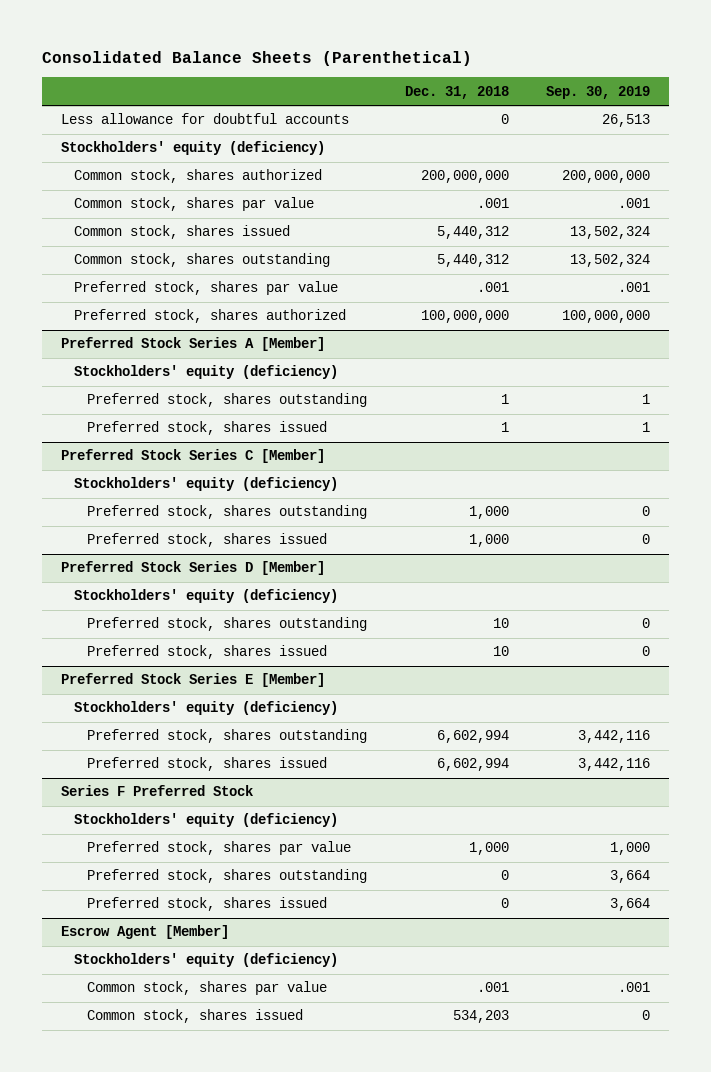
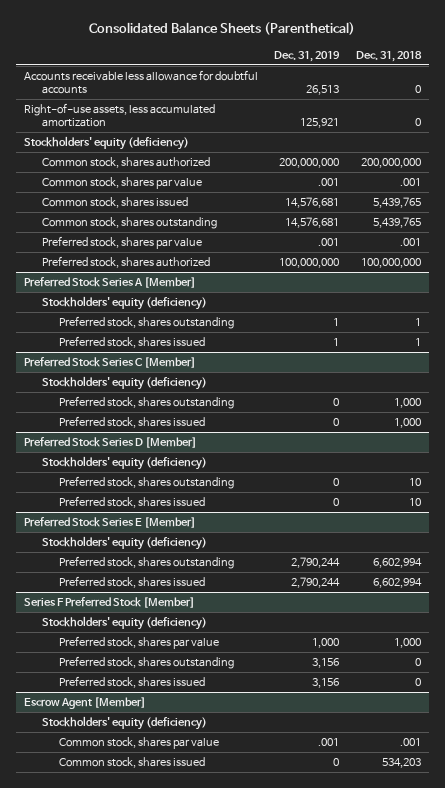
[546,85,651,99] Sep. 30, 2019 -> none
none -> [274,50,341,62] Dec. 31, 2019
[60,113,349,125] Less allowance for doubtful accounts -> [24,70,259,95] Accounts receivable less allowance for doubtful accounts
none -> [24,103,216,128] Right-of-use assets, less accumulated amortization
[436,226,509,240] 5,440,312 -> [372,197,421,209] 5,439,765
[436,254,509,268] 5,440,312 -> [372,217,421,229] 5,439,765
[60,785,253,797] Series F Preferred Stock -> [24,597,196,609] Series F Preferred Stock [Member]

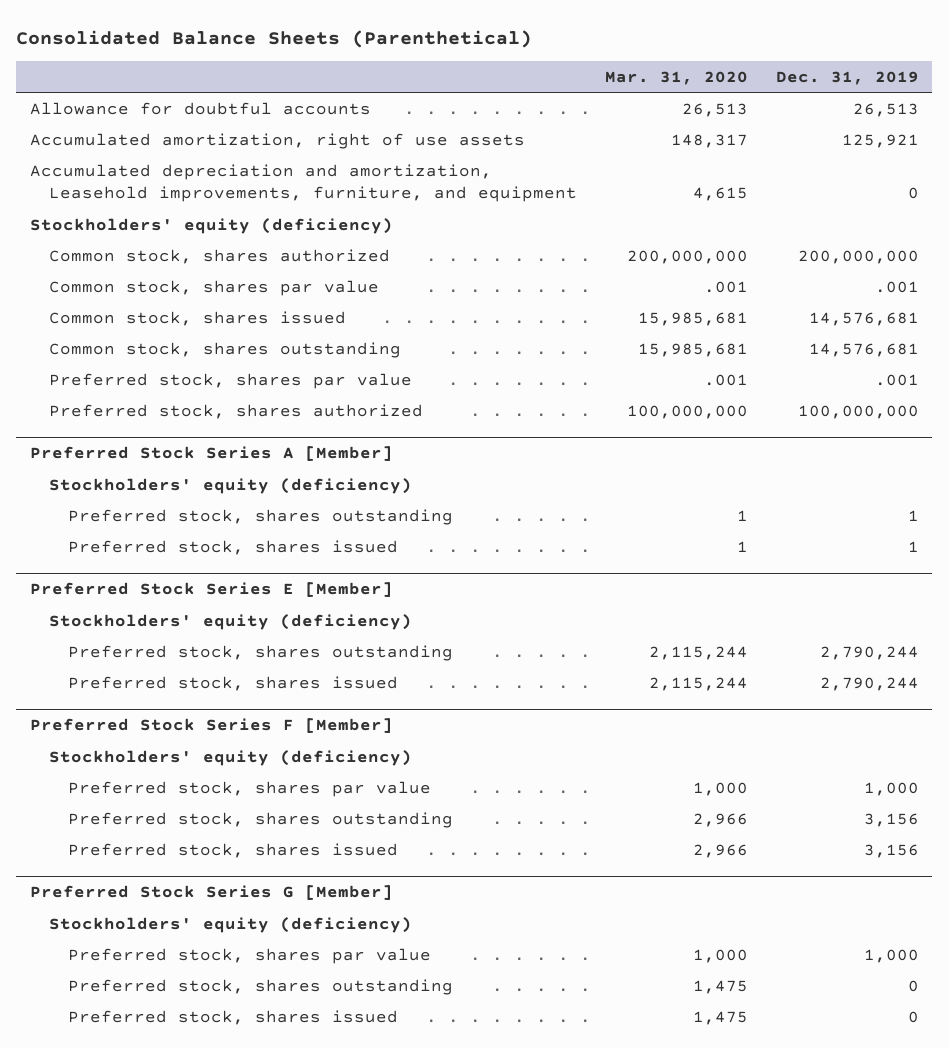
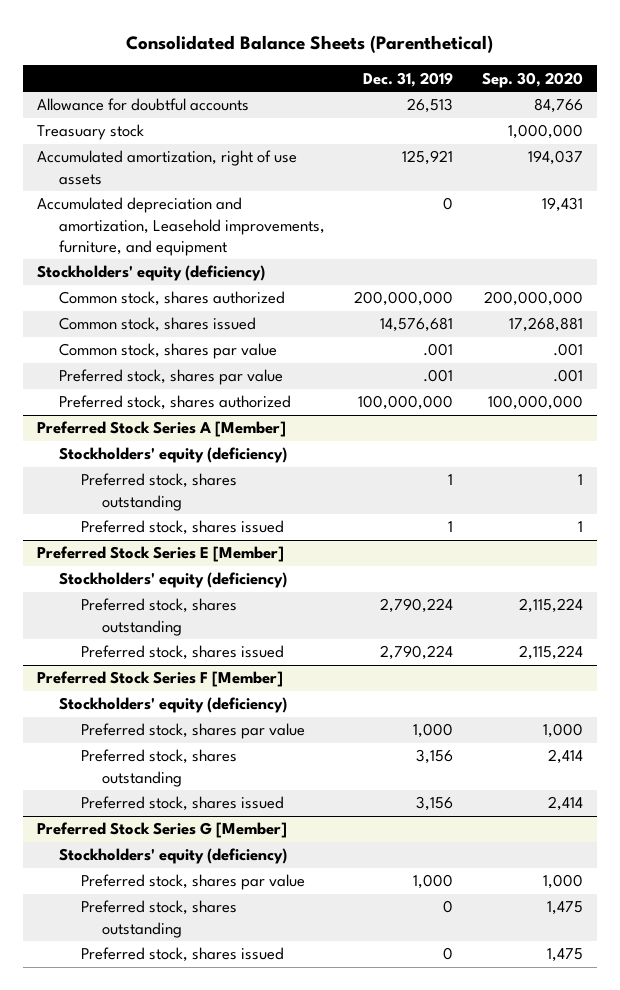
[604,70,748,85] Mar. 31, 2020 -> none
none -> [481,71,583,88] Sep. 30, 2020
none -> [37,124,145,141] Treasuary stock
[49,341,402,358] Common stock, shares outstanding -> none
[49,279,380,296] Common stock, shares par value -> [58,343,277,360] Common stock, shares par value
[819,645,919,660] 2,790,244 -> [379,598,453,614] 2,790,224
[819,676,919,691] 2,790,244 -> [379,645,453,661] 2,790,224

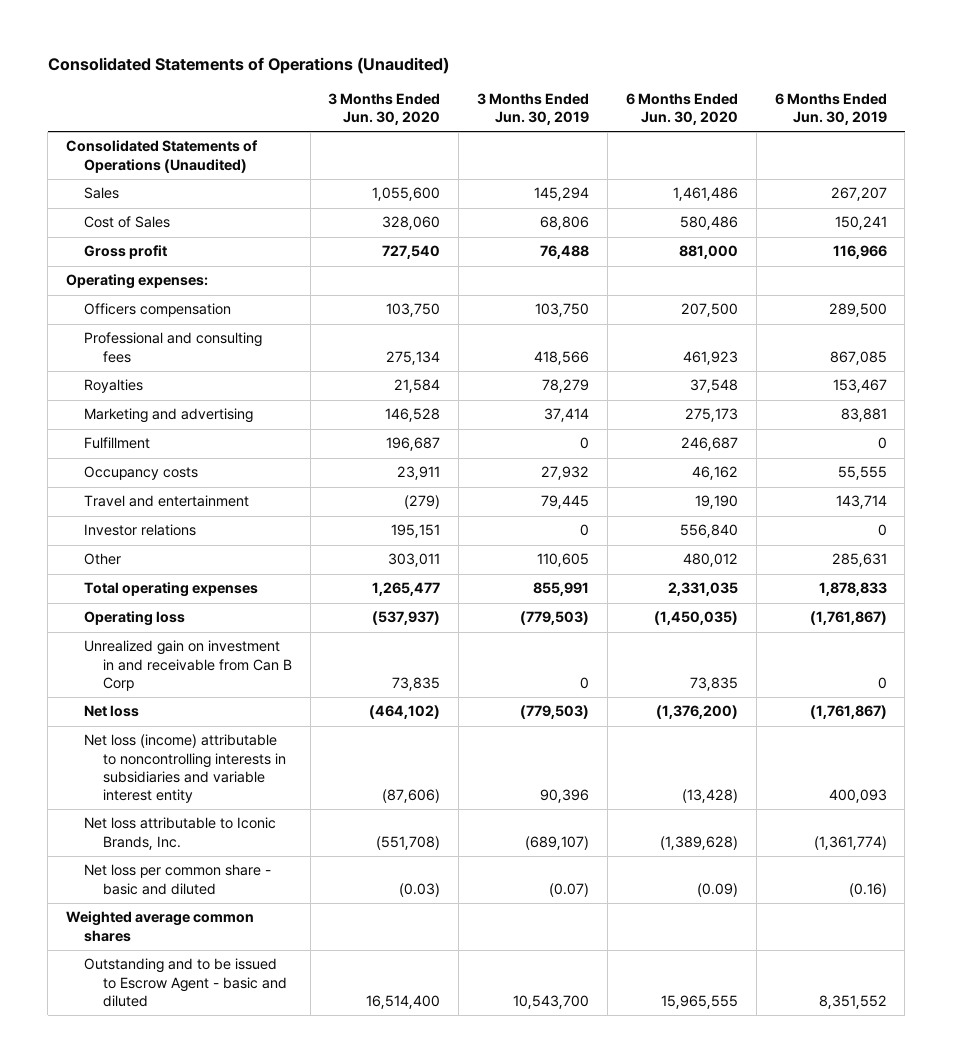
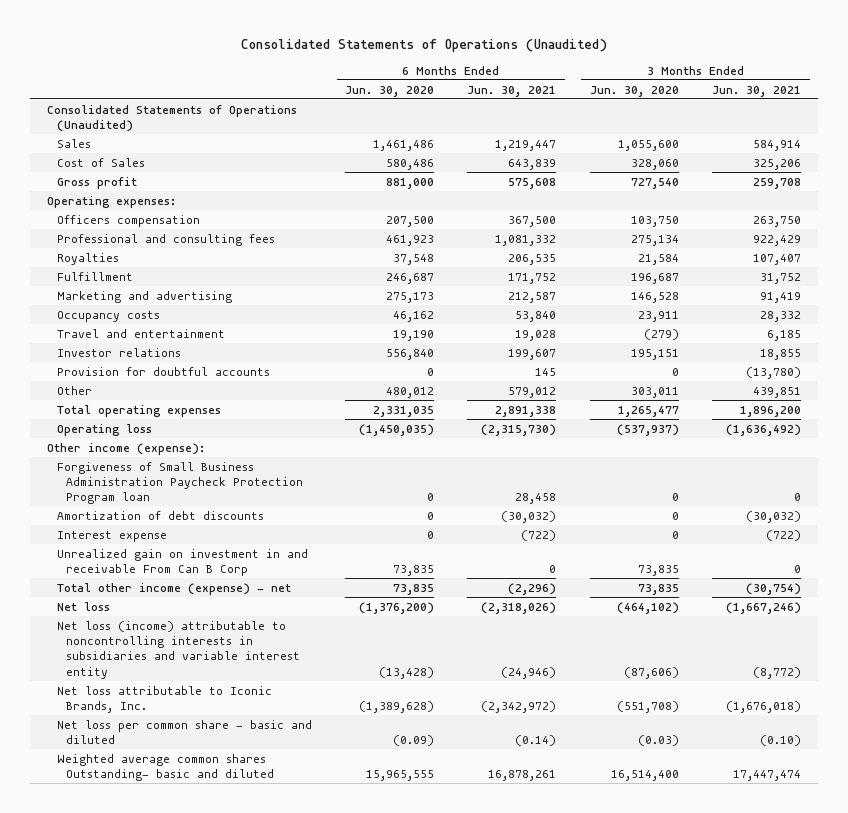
[477,93,590,126] 3 Months Ended Jun. 30, 2019 -> none
[774,93,887,126] 6 Months Ended Jun. 30, 2019 -> none
none -> [467,85,557,97] Jun. 30, 2021
none -> [712,85,802,97] Jun. 30, 2021
[84,408,254,424] Marketing and advertising -> [56,290,232,303] Marketing and advertising
none -> [56,366,270,376] Provision for doubtful accounts
none -> [46,442,205,455] Other income (expense):
none -> [56,461,304,505] Forgiveness of Small Business Administration Paycheck Protection Program loan
none -> [56,510,264,520] Amortization of debt discounts
none -> [56,530,167,542] Interest expense
[84,640,292,691] Unrealized gain on investment in and receivable from Can B Corp -> [56,548,308,576] Unrealized gain on investment in and receivable From Can B Corp
none -> [56,582,291,595] Total other income (expense) - net
[66,911,255,942] Weighted average common shares -> none
[84,958,287,1007] Outstanding and to be issued to Escrow Agent - basic and diluted -> [56,753,275,781] Weighted average common shares Outstanding- basic and diluted

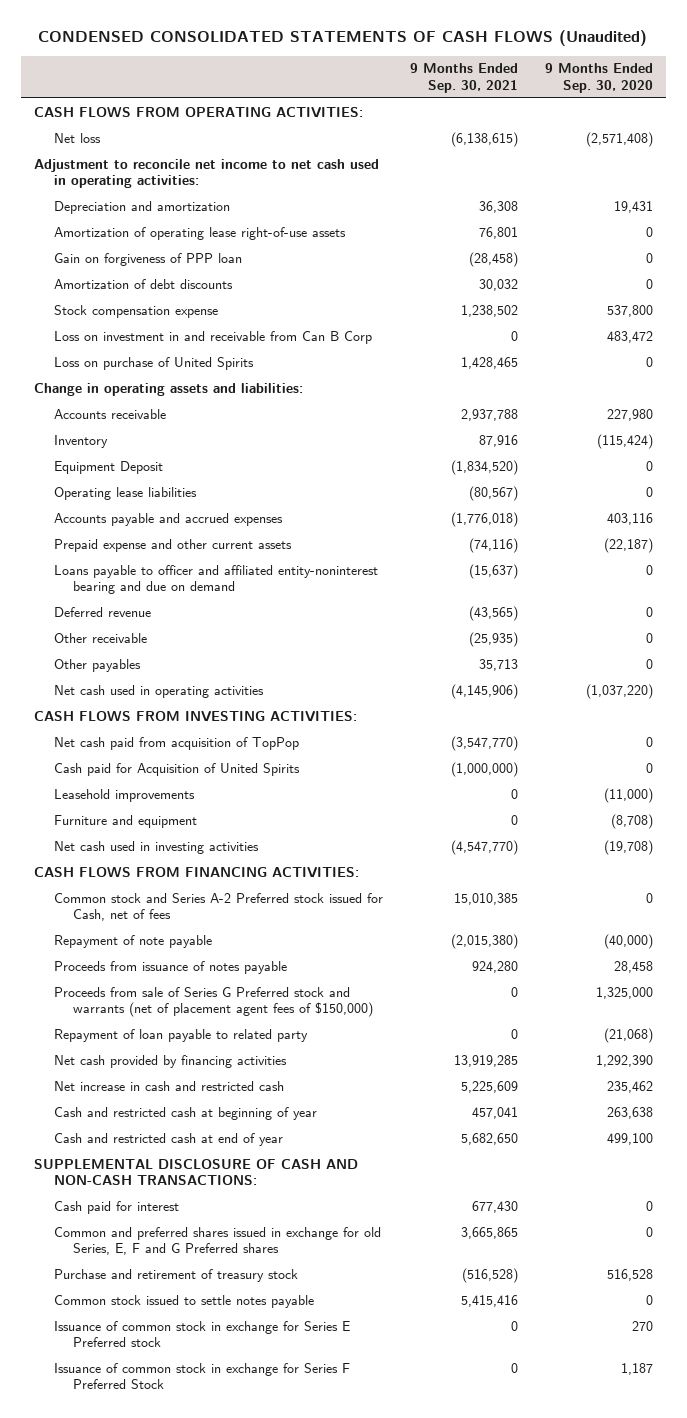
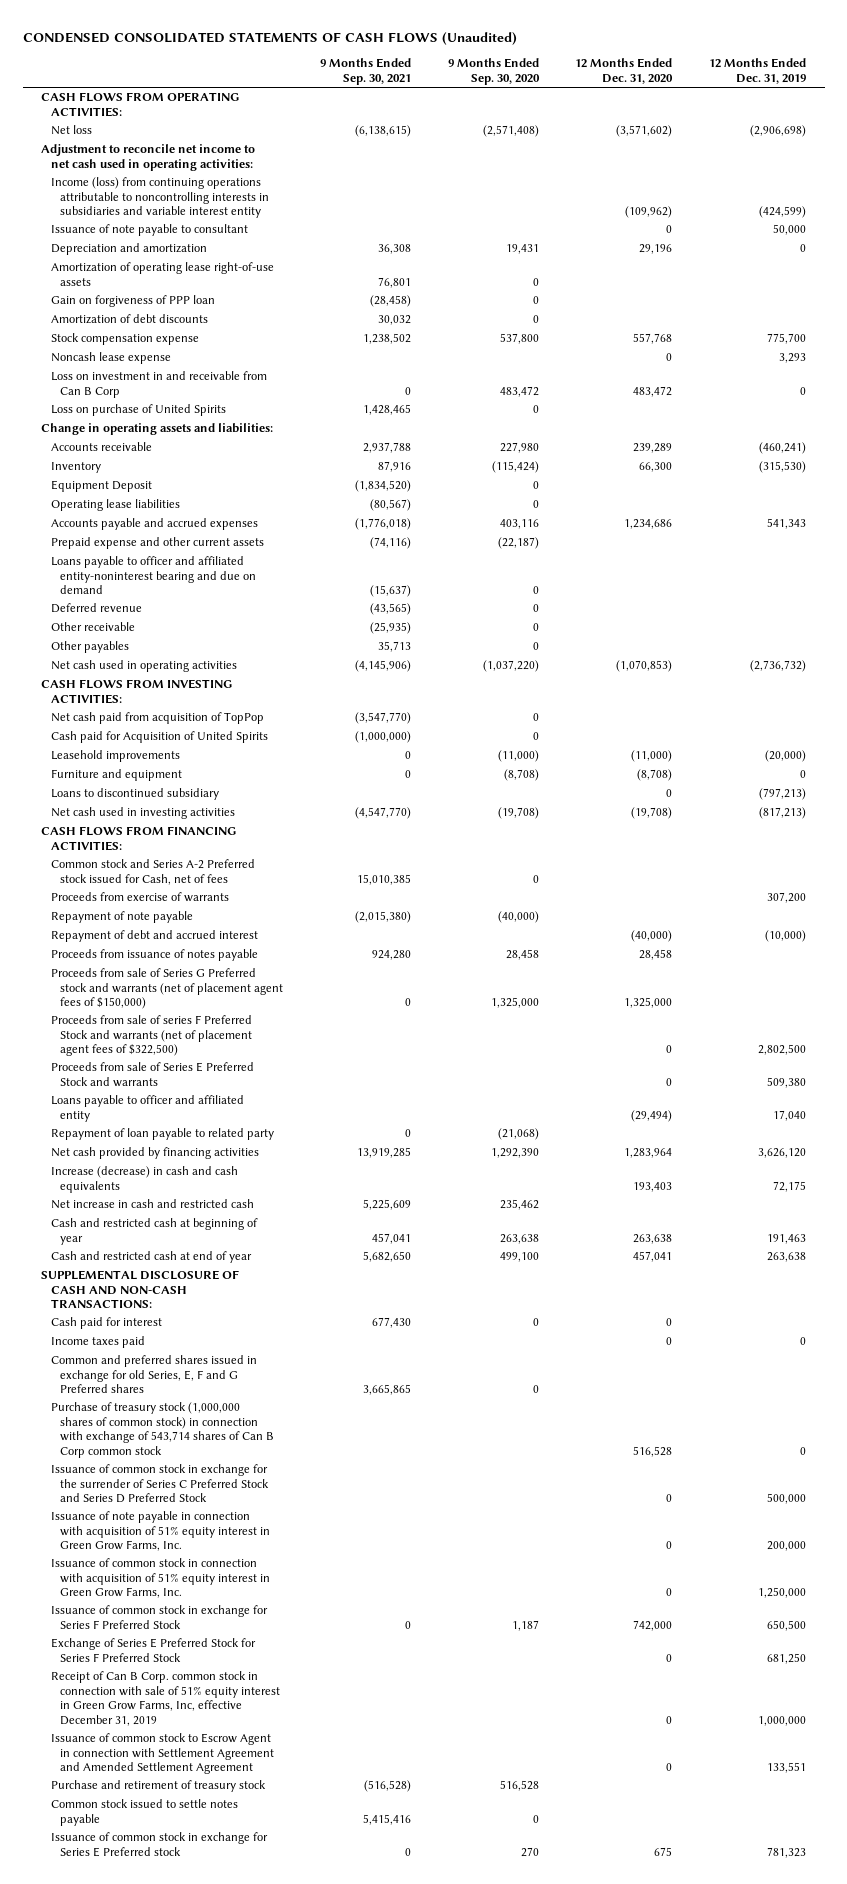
none -> [575,58,674,84] 12 Months Ended Dec. 31, 2020
none -> [709,58,807,84] 12 Months Ended Dec. 31, 2019
none -> [50,177,270,219] Income (loss) from continuing operations attributable to noncontrolling interests in subsidiaries and variable interest entity
none -> [50,224,248,237] Issuance of note payable to consultant
none -> [50,352,171,365] Noncash lease expense
none -> [50,788,219,801] Loans to discontinued subsidiary
none -> [50,892,229,903] Proceeds from exercise of warrants
none -> [50,930,258,943] Repayment of debt and accrued interest
none -> [50,1015,253,1057] Proceeds from sale of series F Preferred Stock and warrants (net of placement agent fees of $322,500)
none -> [50,1062,254,1087] Proceeds from sale of Series E Preferred Stock and warrants
none -> [50,1095,244,1122] Loans payable to officer and affiliated entity
none -> [50,1166,238,1193] Increase (decrease) in cash and cash equivalents
none -> [50,1336,145,1349] Income taxes paid
none -> [50,1402,275,1458] Purchase of treasury stock (1,000,000 shares of common stock) in connection with exchange of 543,714 shares of Can B Corp common stock
none -> [50,1464,270,1504] Issuance of common stock in exchange for the surrender of Series C Preferred Stock and Series D Preferred Stock
none -> [50,1511,271,1552] Issuance of note payable in connection with acquisition of 51% equity interest in Green Grow Farms, Inc.
none -> [50,1558,271,1599] Issuance of common stock in connection with acquisition of 51% equity interest in Green Grow Farms, Inc.
[53,1362,350,1390] Issuance of common stock in exchange for Series F Preferred Stock -> [50,1605,268,1629] Issuance of common stock in exchange for Series F Preferred Stock
none -> [50,1638,256,1662] Exchange of Series E Preferred Stock for Series F Preferred Stock
none -> [50,1671,281,1726] Receipt of Can B Corp. common stock in connection with sale of 51% equity interest in Green Grow Farms, Inc, effective December 31, 2019
none -> [50,1733,275,1775] Issuance of common stock to Escrow Agent in connection with Settlement Agreement and Amended Settlement Agreement

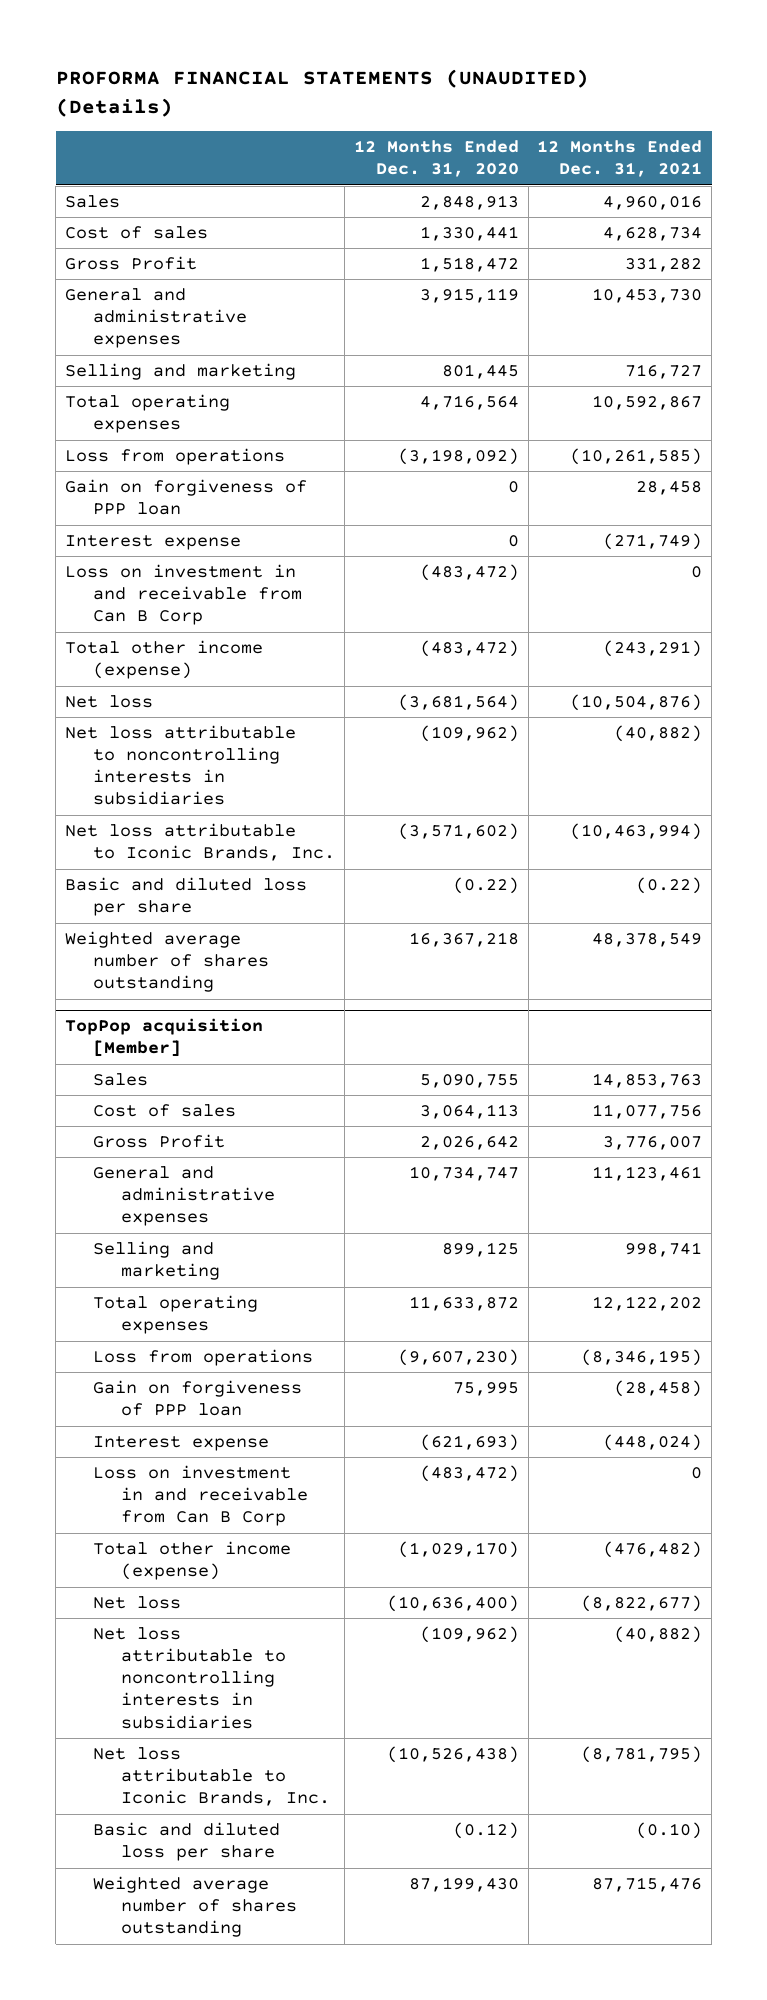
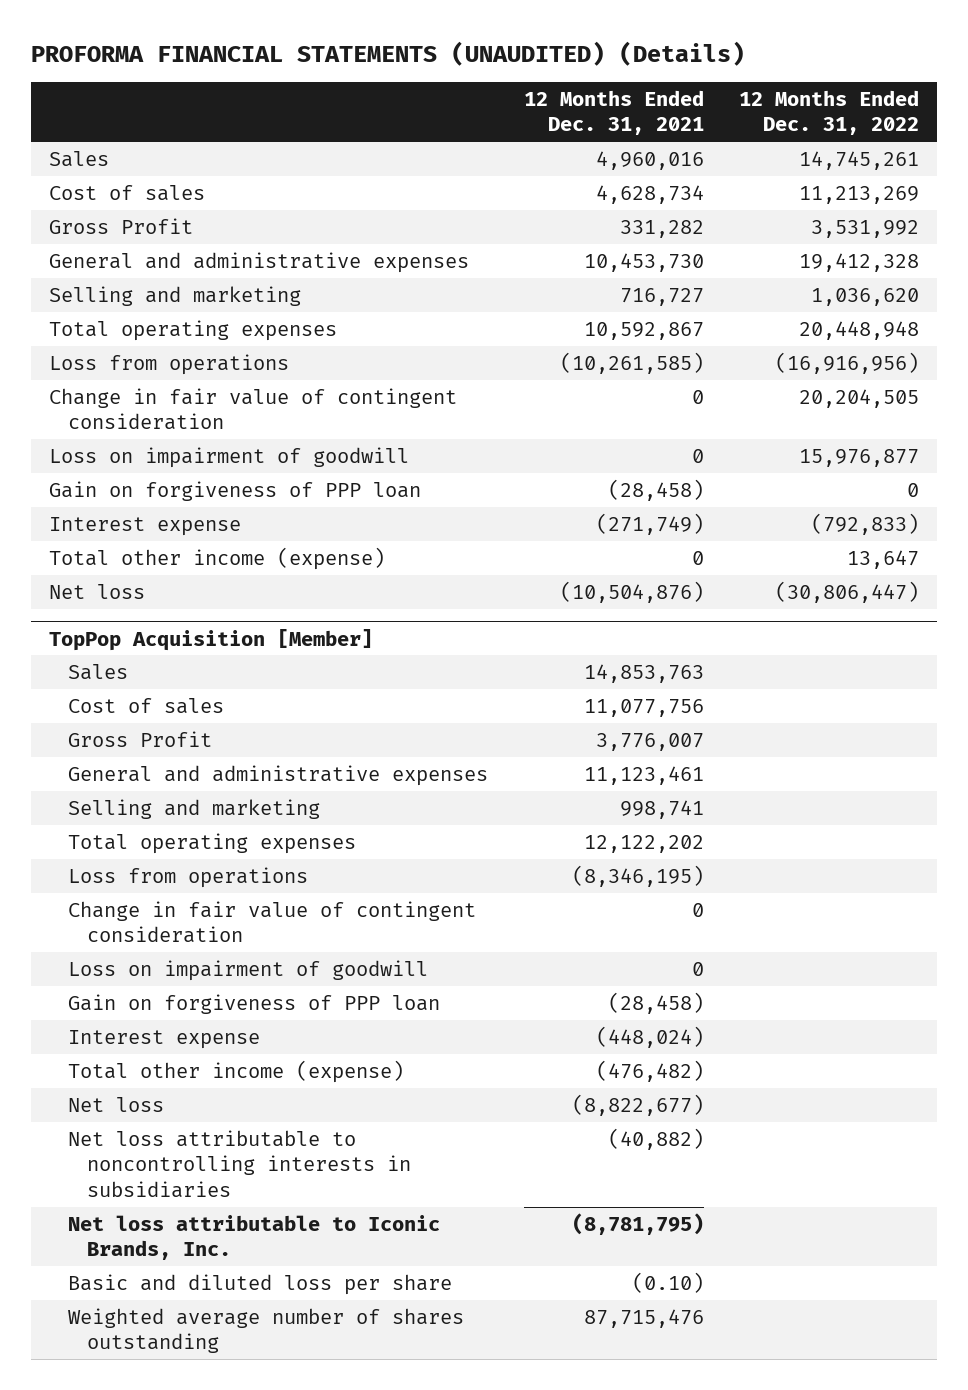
[353,140,519,178] 12 Months Ended Dec. 31, 2020 -> none
none -> [739,89,920,136] 12 Months Ended Dec. 31, 2022
none -> [48,387,457,431] Change in fair value of contingent consideration
none -> [48,446,409,468] Loss on impairment of goodwill
[636,481,703,496] 28,458 -> [607,478,704,501] (28,458)
[65,564,303,626] Loss on investment in and receivable from Can B Corp -> none
[603,640,703,658] (243,291) -> [691,550,704,565] 0
[65,725,297,806] Net loss attributable to noncontrolling interests in subsidiaries -> none
[65,823,336,862] Net loss attributable to Iconic Brands, Inc. -> none
[65,877,308,917] Basic and diluted loss per share -> none
[65,931,270,993] Weighted average number of shares outstanding -> none
[65,1018,264,1058] TopPop acquisition [Member] -> [48,628,373,651] TopPop Acquisition [Member]
none -> [67,900,476,944] Change in fair value of contingent consideration
none -> [67,959,428,981] Loss on impairment of goodwill
[93,1465,309,1527] Loss on investment in and receivable from Can B Corp -> none

